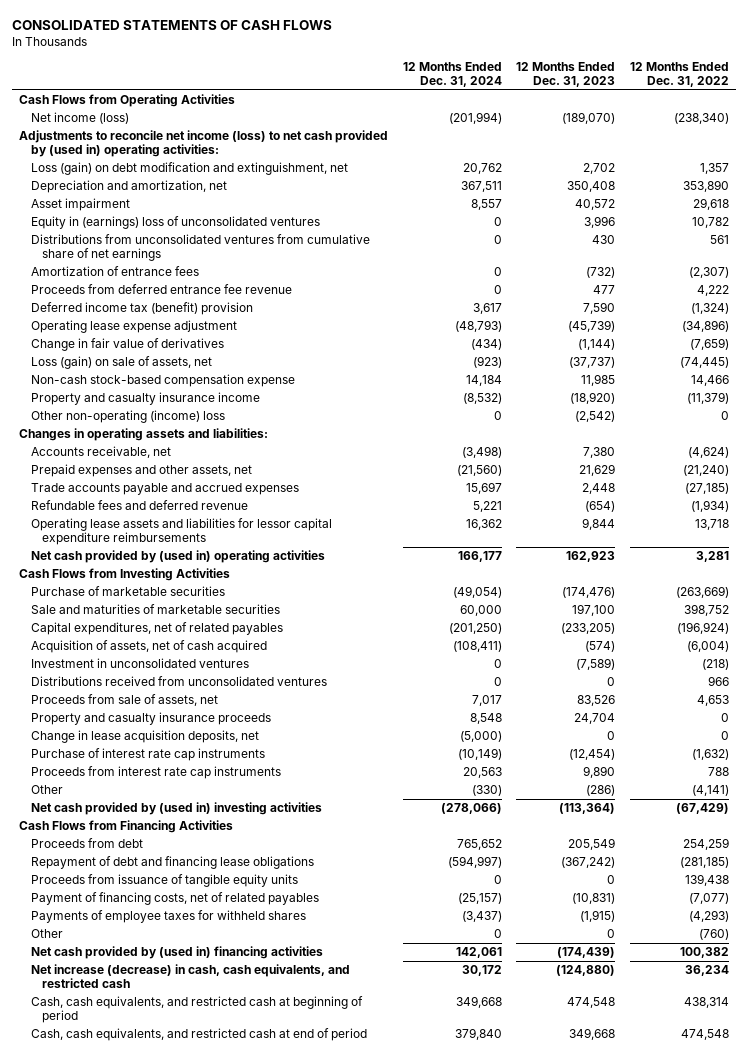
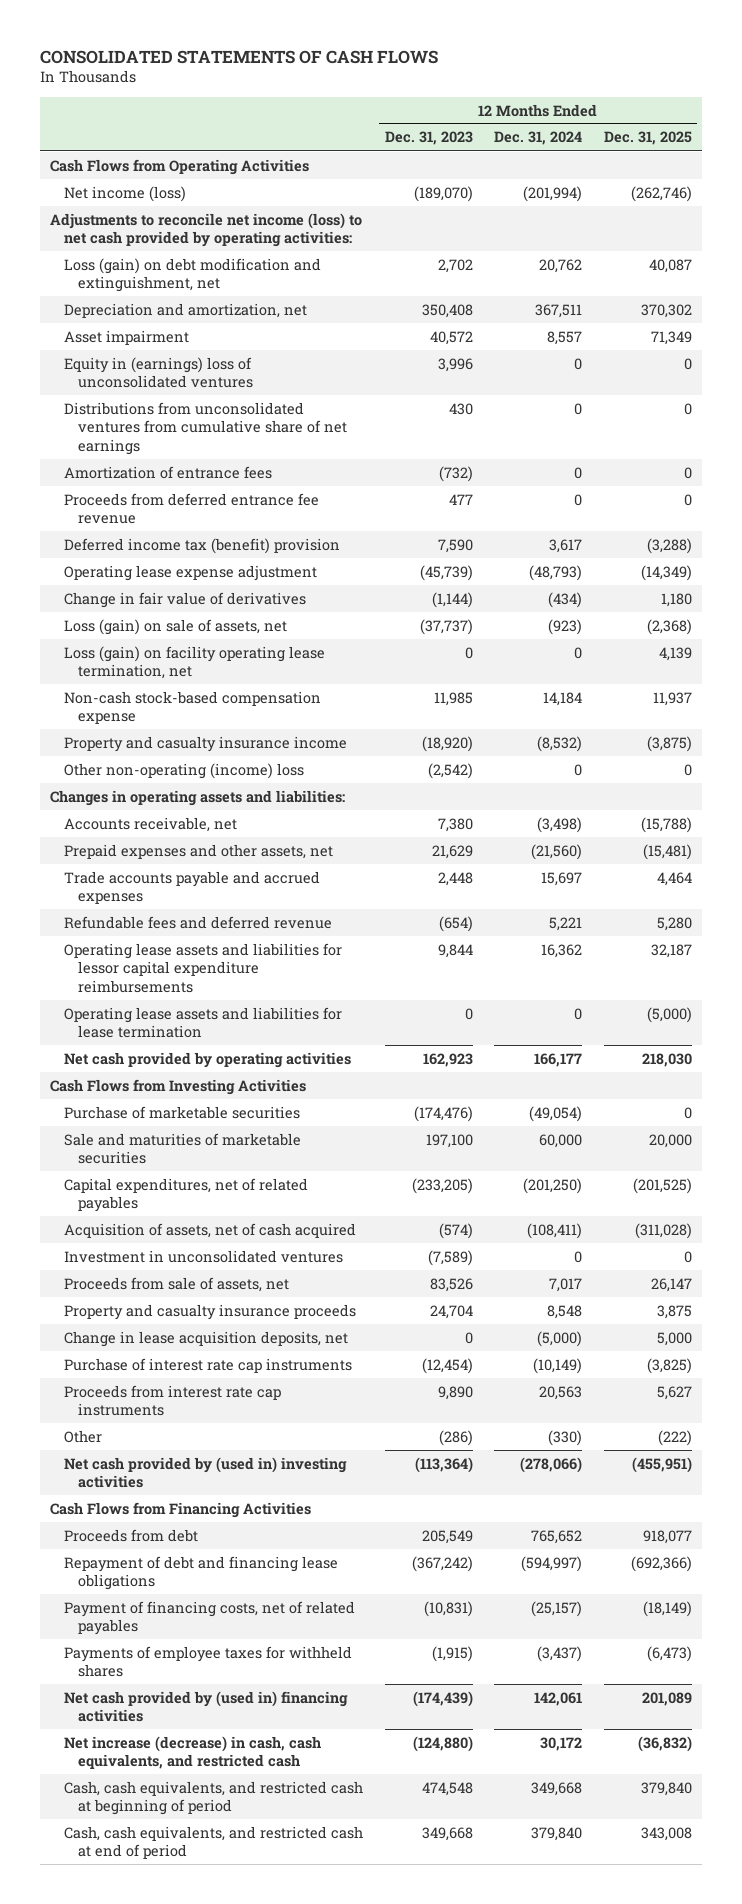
[629,62,729,87] 12 Months Ended Dec. 31, 2022 -> none
none -> [603,131,692,146] Dec. 31, 2025
[19,130,389,158] Adjustments to reconcile net income (loss) to net cash provided by (used in) operating activities: -> [50,212,363,248] Adjustments to reconcile net income (loss) to net cash provided by operating activities:
none -> [64,645,326,680] Loss (gain) on facility operating lease termination, net
none -> [64,1006,343,1039] Operating lease assets and liabilities for lease termination
[30,550,325,564] Net cash provided by (used in) operating activities -> [64,1051,352,1068] Net cash provided by operating activities
[30,676,327,687] Distributions received from unconsolidated ventures -> none
[30,874,298,888] Proceeds from issuance of tangible equity units -> none
[30,929,63,939] Other -> none

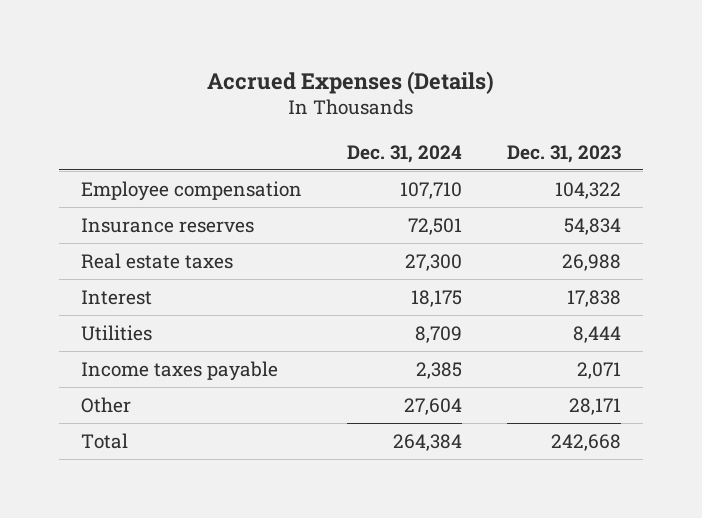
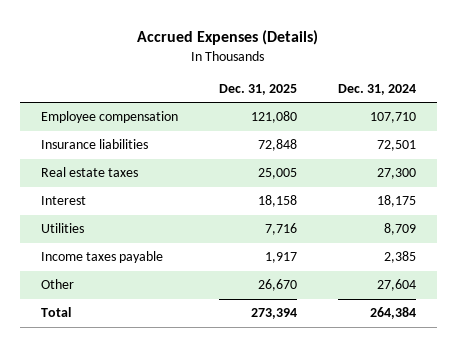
[506,144,621,163] Dec. 31, 2023 -> none
none -> [218,84,297,96] Dec. 31, 2025
[81,218,255,234] Insurance reserves -> [40,139,148,150] Insurance liabilities

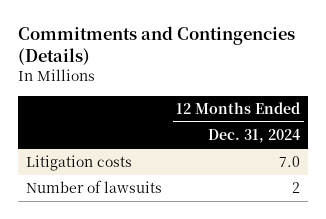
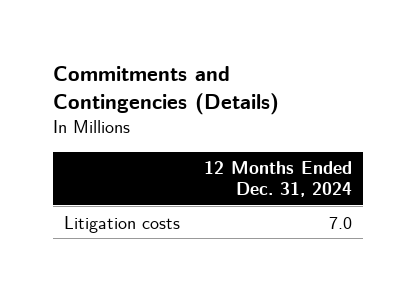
[25,180,162,194] Number of lawsuits -> none

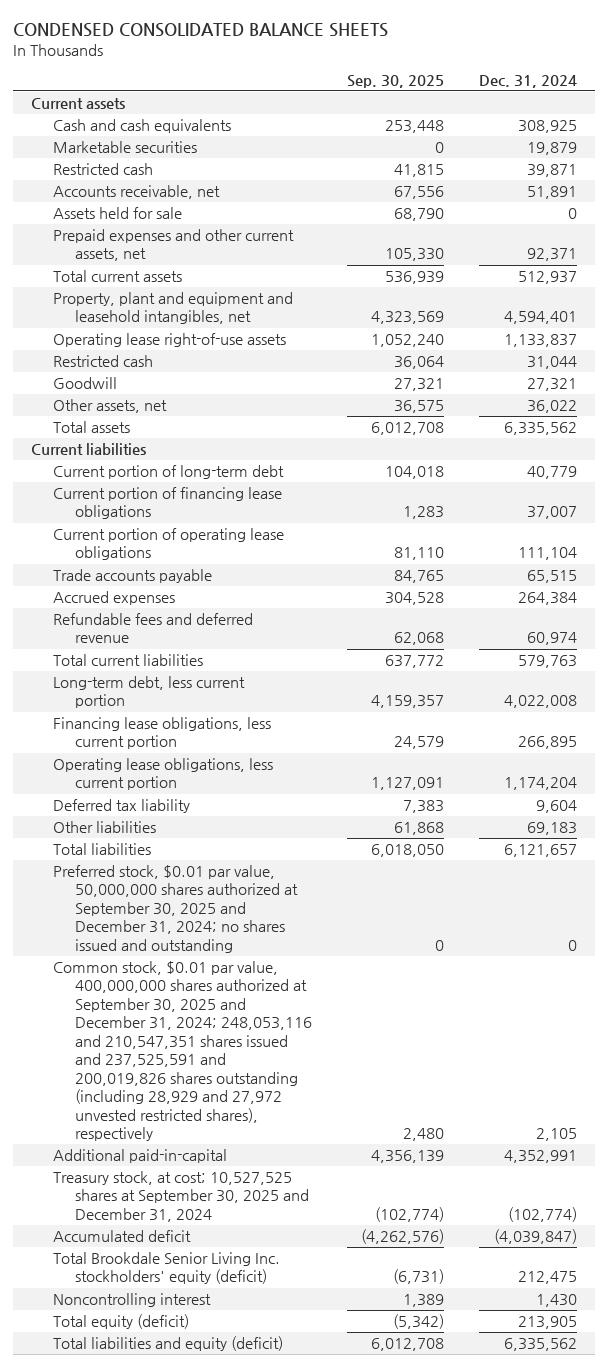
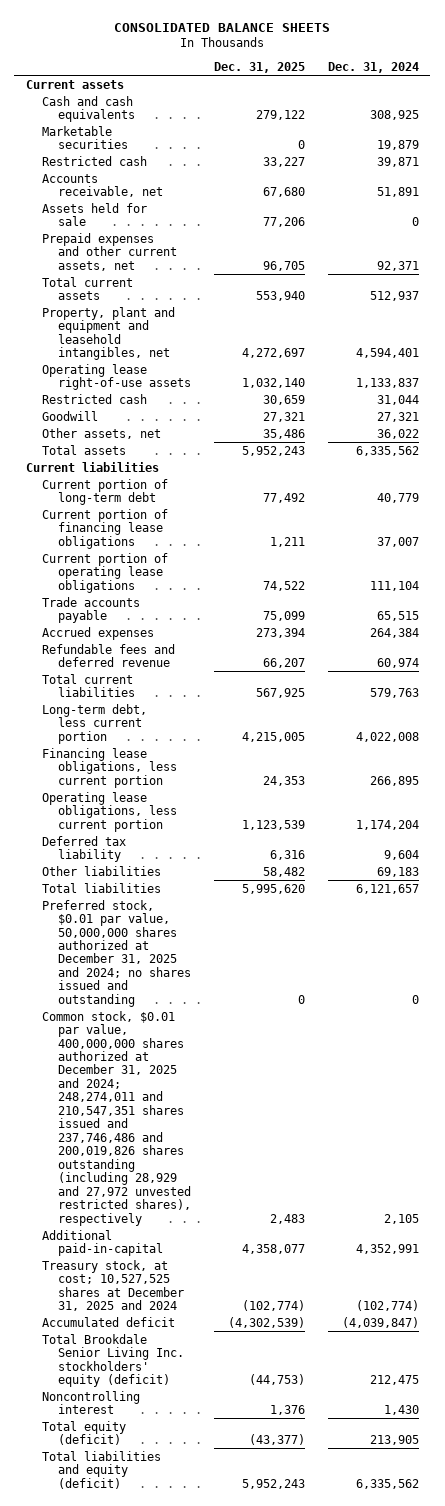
[13,23,389,38] CONDENSED CONSOLIDATED BALANCE SHEETS -> [114,22,331,32] CONSOLIDATED BALANCE SHEETS
[347,74,445,88] Sep. 30, 2025 -> none
none -> [213,62,305,74] Dec. 31, 2025
[52,865,299,953] Preferred stock, $0.01 par value, 50,000,000 shares authorized at September 30, 2025 and December 31, 2024; no shares issued and outstanding -> [41,899,191,1007] Preferred stock, $0.01 par value, 50,000,000 shares authorized at December 31, 2025 and 2024; no shares issued and outstanding
[52,961,313,1142] Common stock, $0.01 par value, 400,000,000 shares authorized at September 30, 2025 and December 31, 2024; 248,053,116 and 210,547,351 shares issued and 237,525,591 and 200,019,826 shares outstanding (including 28,929 and 27,972 unvested restricted shares), respectively -> [41,1010,191,1226] Common stock, $0.01 par value, 400,000,000 shares authorized at December 31, 2025 and 2024; 248,274,011 and 210,547,351 shares issued and 237,746,486 and 200,019,826 shares outstanding (including 28,929 and 27,972 unvested restricted shares), respectively
[52,1171,310,1222] Treasury stock, at cost; 10,527,525 shares at September 30, 2025 and December 31, 2024 -> [41,1259,184,1312] Treasury stock, at cost; 10,527,525 shares at December 31, 2025 and 2024

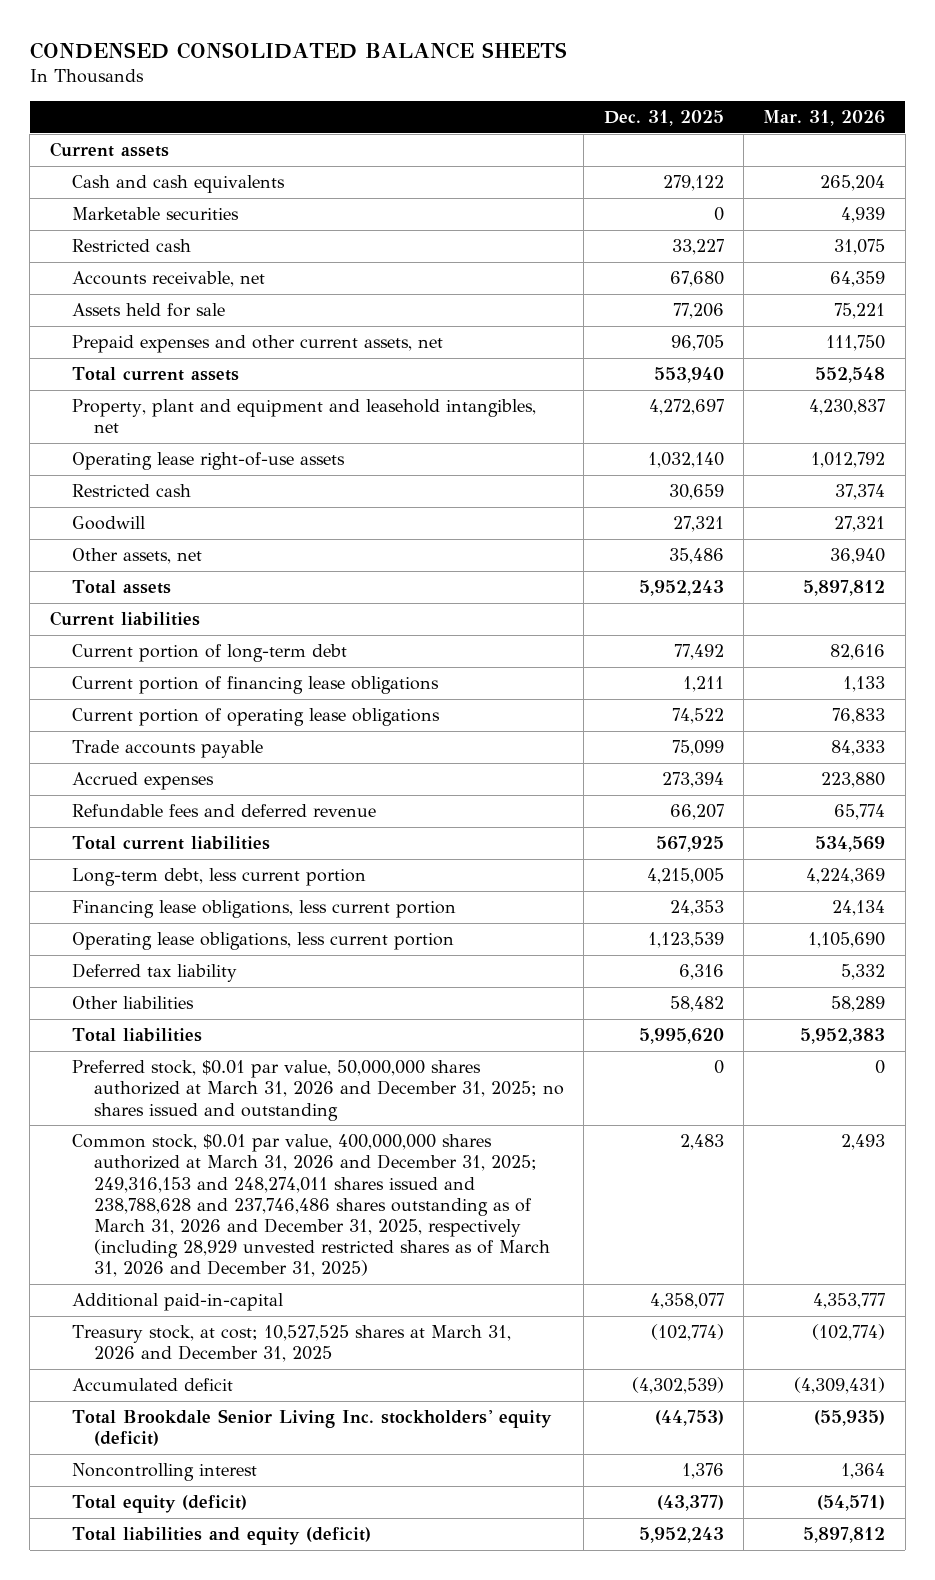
[114,22,331,32] CONSOLIDATED BALANCE SHEETS -> [29,41,567,59] CONDENSED CONSOLIDATED BALANCE SHEETS
[327,62,419,74] Dec. 31, 2024 -> none
none -> [763,109,886,126] Mar. 31, 2026
[41,899,191,1007] Preferred stock, $0.01 par value, 50,000,000 shares authorized at December 31, 2025 and 2024; no shares issued and outstanding -> [71,1060,565,1121] Preferred stock, $0.01 par value, 50,000,000 shares authorized at March 31, 2026 and December 31, 2025; no shares issued and outstanding
[41,1010,191,1226] Common stock, $0.01 par value, 400,000,000 shares authorized at December 31, 2025 and 2024; 248,274,011 and 210,547,351 shares issued and 237,746,486 and 200,019,826 shares outstanding (including 28,929 and 27,972 unvested restricted shares), respectively -> [71,1134,551,1277] Common stock, $0.01 par value, 400,000,000 shares authorized at March 31, 2026 and December 31, 2025; 249,316,153 and 248,274,011 shares issued and 238,788,628 and 237,746,486 shares outstanding as of March 31, 2026 and December 31, 2025, respectively (including 28,929 unvested restricted shares as of March 31, 2026 and December 31, 2025)
[41,1259,184,1312] Treasury stock, at cost; 10,527,525 shares at December 31, 2025 and 2024 -> [71,1325,511,1363] Treasury stock, at cost; 10,527,525 shares at March 31, 2026 and December 31, 2025

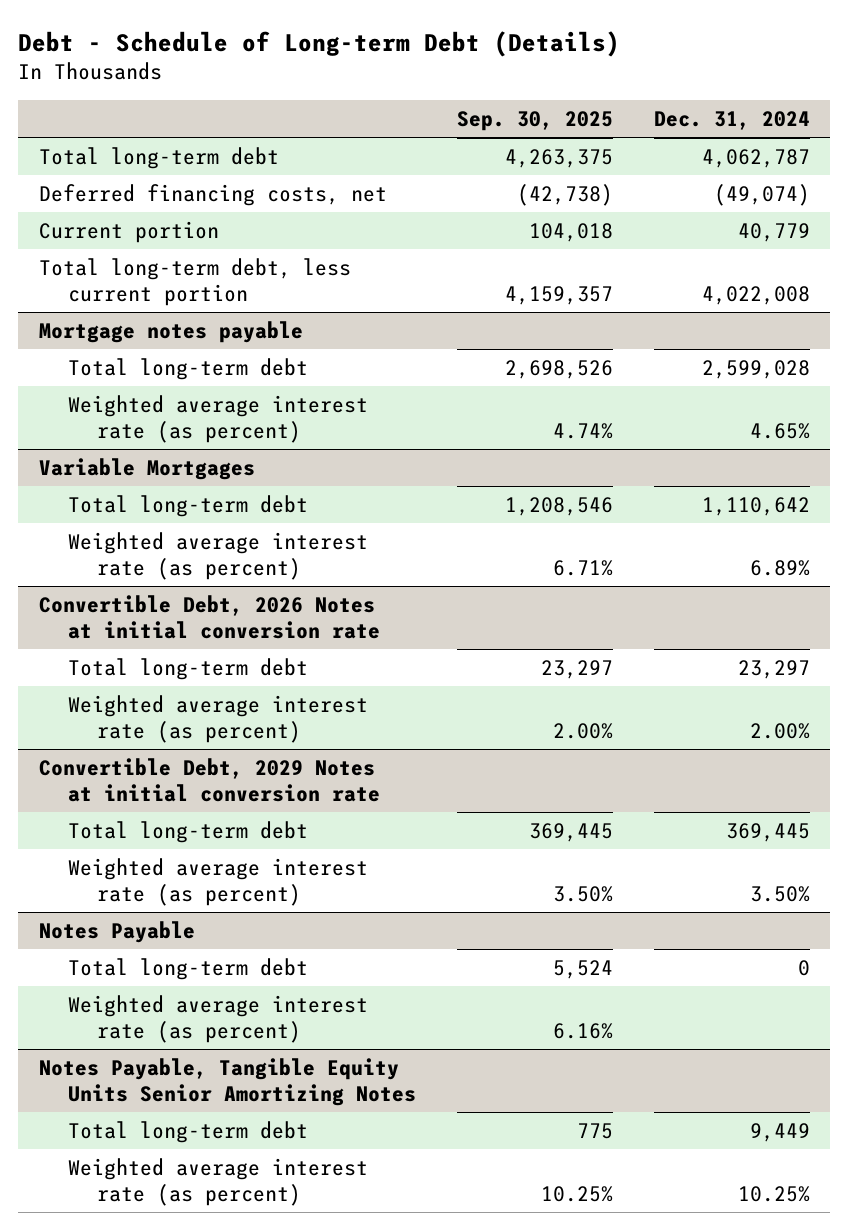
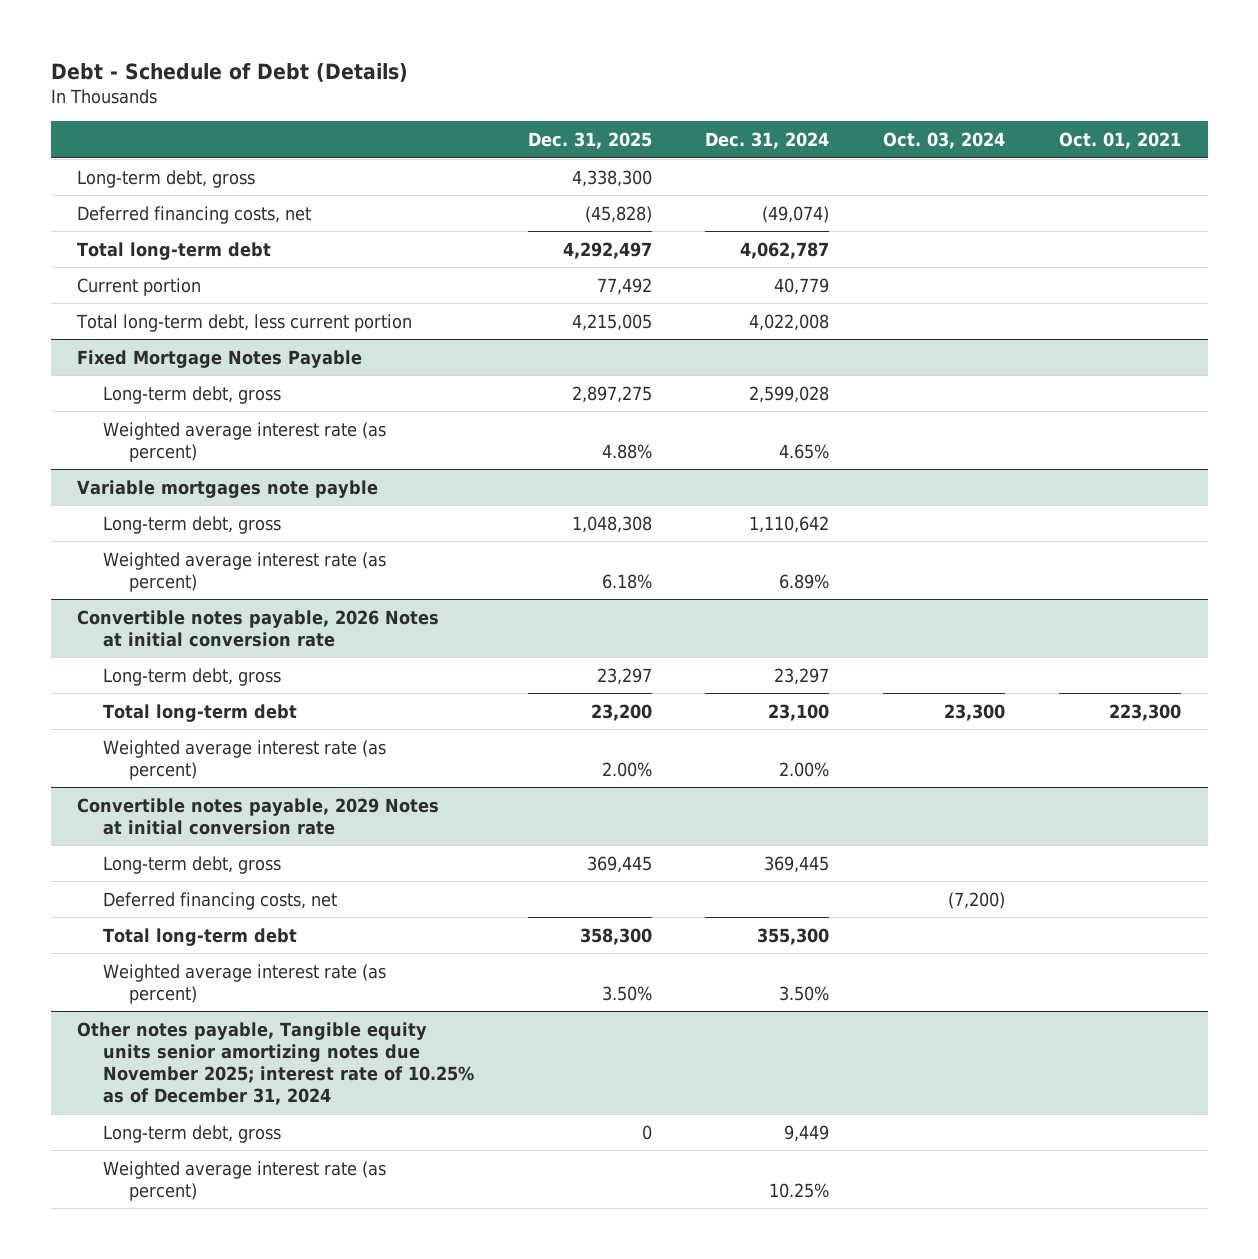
[18,30,621,57] Debt - Schedule of Long-term Debt (Details) -> [50,62,408,82] Debt - Schedule of Debt (Details)
[456,110,613,131] Sep. 30, 2025 -> none
none -> [527,132,652,150] Dec. 31, 2025
none -> [883,132,1006,150] Oct. 03, 2024
none -> [1058,132,1181,150] Oct. 01, 2021
none -> [77,169,256,188] Long-term debt, gross
[38,147,279,170] Total long-term debt -> [77,241,272,260] Total long-term debt
[38,321,303,344] Mortgage notes payable -> [77,349,363,368] Fixed Mortgage Notes Payable
[67,358,308,381] Total long-term debt -> [103,385,282,404] Long-term debt, gross
[38,458,255,481] Variable Mortgages -> [77,479,379,498] Variable mortgages note payble
[67,495,308,518] Total long-term debt -> [103,515,282,534] Long-term debt, gross
[38,595,380,639] Convertible Debt, 2026 Notes at initial conversion rate -> [77,609,440,647] Convertible notes payable, 2026 Notes at initial conversion rate
none -> [103,667,282,686] Long-term debt, gross
[737,660,810,680] 23,297 -> [768,703,830,721] 23,100
[38,758,380,802] Convertible Debt, 2029 Notes at initial conversion rate -> [77,797,440,835] Convertible notes payable, 2029 Notes at initial conversion rate
none -> [103,855,282,874] Long-term debt, gross
none -> [103,891,338,910] Deferred financing costs, net
[725,823,810,843] 369,445 -> [757,927,830,945] 355,300
[38,921,195,944] Notes Payable -> none
[67,958,308,981] Total long-term debt -> none
[67,995,368,1043] Weighted average interest rate (as percent) -> none
[38,1058,416,1106] Notes Payable, Tangible Equity Units Senior Amortizing Notes -> none
none -> [77,1021,475,1106] Other notes payable, Tangible equity units senior amortizing notes due November 2025; interest rate of 10.25% as of December 31, 2024
[67,1121,308,1144] Total long-term debt -> [103,1124,282,1143] Long-term debt, gross

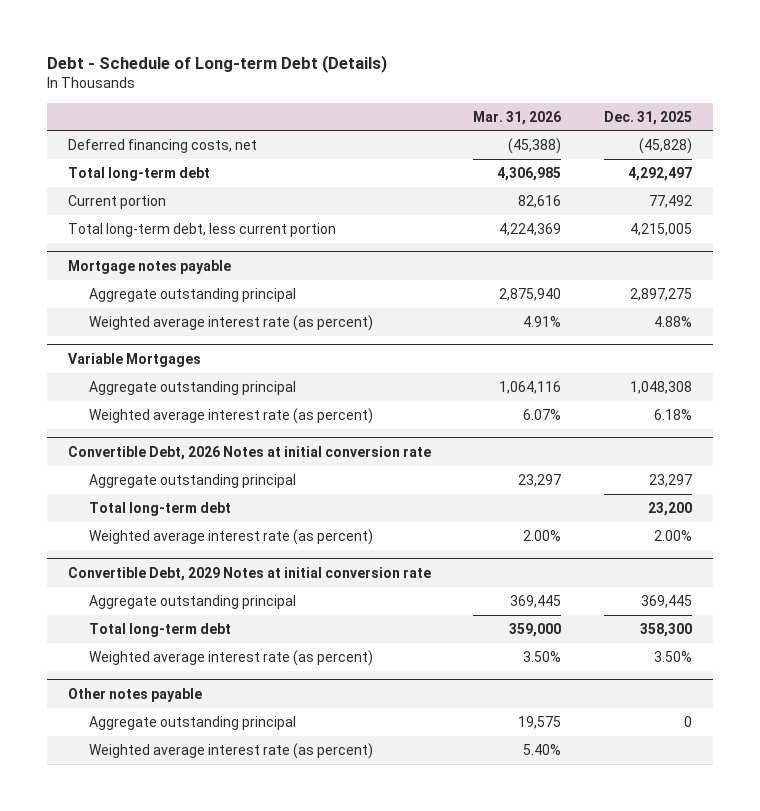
[50,62,408,82] Debt - Schedule of Debt (Details) -> [47,55,388,74] Debt - Schedule of Long-term Debt (Details)
[705,132,830,150] Dec. 31, 2024 -> none
[883,132,1006,150] Oct. 03, 2024 -> none
[1058,132,1181,150] Oct. 01, 2021 -> none
none -> [473,110,562,125] Mar. 31, 2026
[77,169,256,188] Long-term debt, gross -> none
[77,349,363,368] Fixed Mortgage Notes Payable -> [68,259,232,274] Mortgage notes payable
[103,385,282,404] Long-term debt, gross -> [89,287,297,302] Aggregate outstanding principal
[77,479,379,498] Variable mortgages note payble -> [68,352,202,367] Variable Mortgages
[103,515,282,534] Long-term debt, gross -> [89,380,297,395] Aggregate outstanding principal
[77,609,440,647] Convertible notes payable, 2026 Notes at initial conversion rate -> [68,445,432,460] Convertible Debt, 2026 Notes at initial conversion rate
[103,667,282,686] Long-term debt, gross -> [89,473,297,488] Aggregate outstanding principal
[103,891,338,910] Deferred financing costs, net -> none
[77,797,440,835] Convertible notes payable, 2029 Notes at initial conversion rate -> [68,566,432,581] Convertible Debt, 2029 Notes at initial conversion rate
[103,855,282,874] Long-term debt, gross -> [89,594,297,609] Aggregate outstanding principal
[77,1021,475,1106] Other notes payable, Tangible equity units senior amortizing notes due November 2025; interest rate of 10.25% as of December 31, 2024 -> none
none -> [68,687,203,702] Other notes payable
[103,1124,282,1143] Long-term debt, gross -> [89,715,297,730] Aggregate outstanding principal

